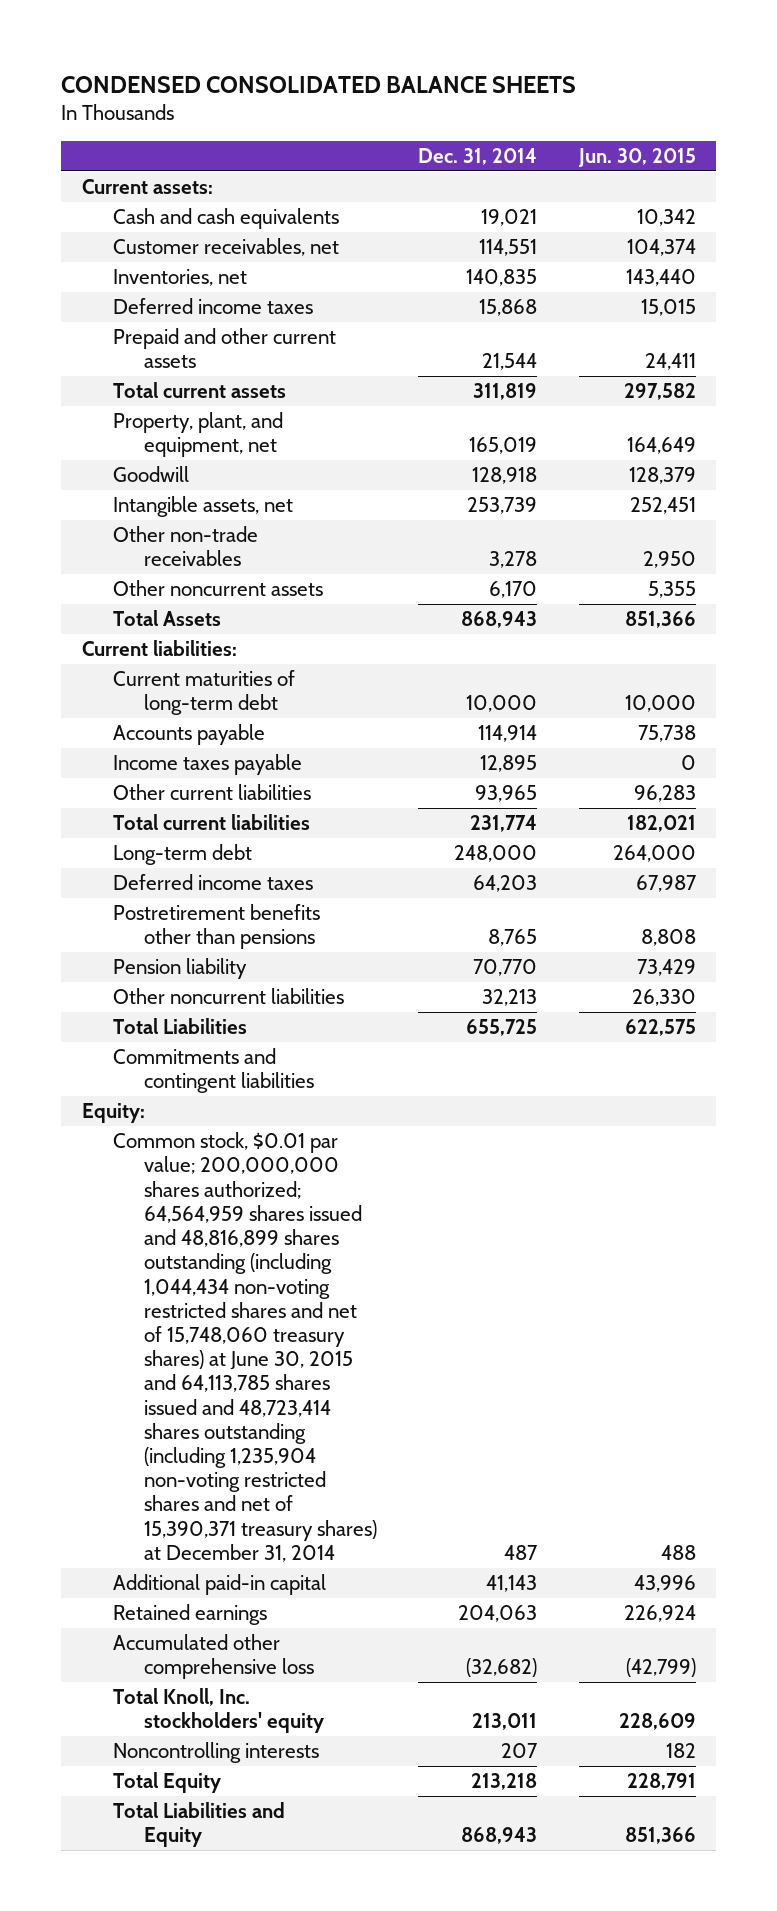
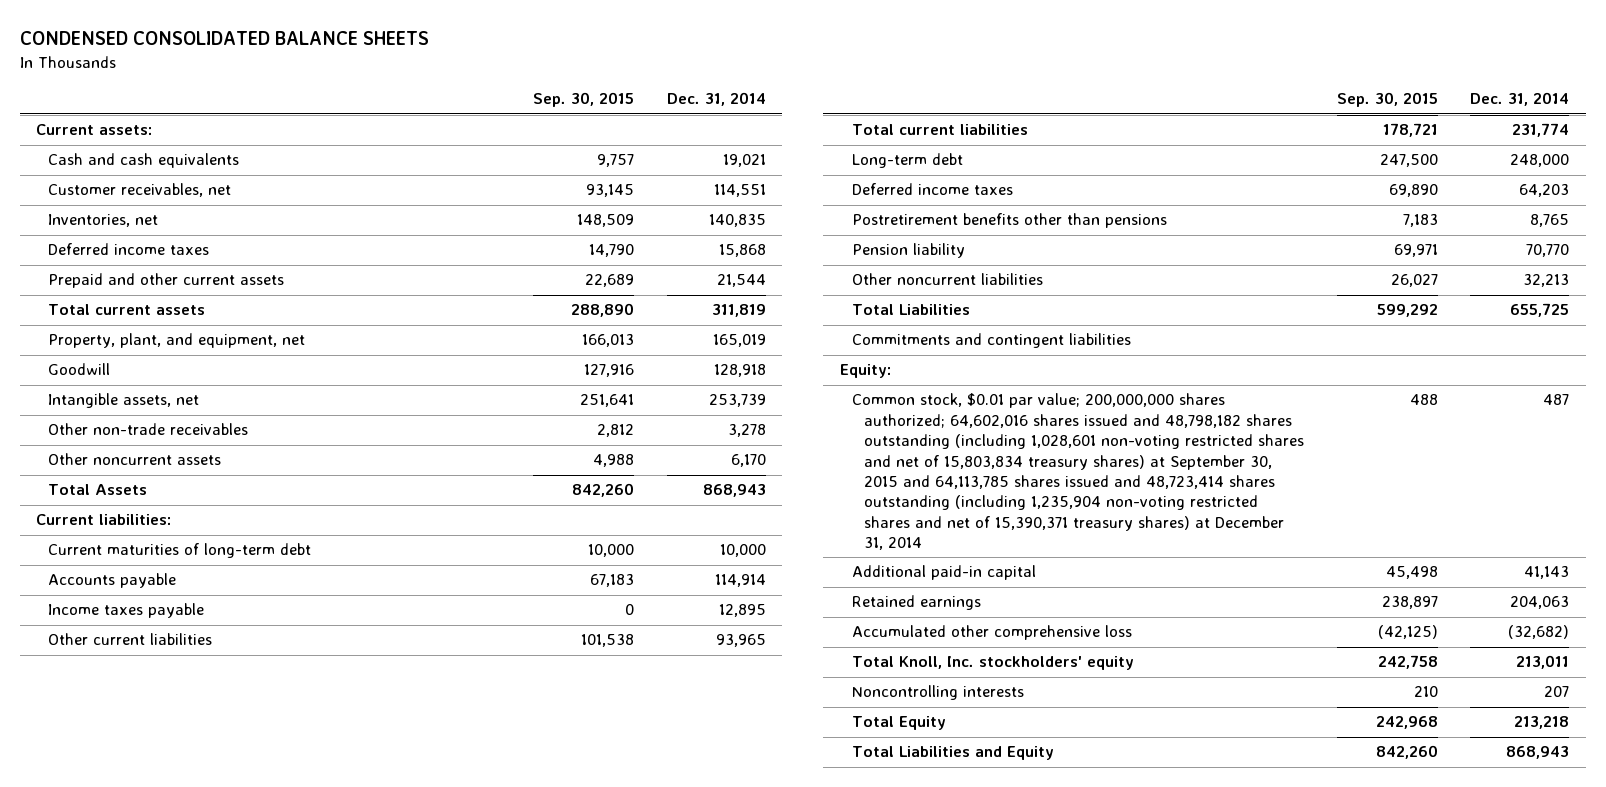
[577,147,696,167] Jun. 30, 2015 -> none
none -> [533,92,635,108] Sep. 30, 2015
[112,1132,377,1562] Common stock, $0.01 par value; 200,000,000 shares authorized; 64,564,959 shares issued and 48,816,899 shares outstanding (including 1,044,434 non-voting restricted shares and net of 15,748,060 treasury shares) at June 30, 2015 and 64,113,785 shares issued and 48,723,414 shares outstanding (including 1,235,904 non-voting restricted shares and net of 15,390,371 treasury shares) at December 31, 2014 -> [851,393,1304,550] Common stock, $0.01 par value; 200,000,000 shares authorized; 64,602,016 shares issued and 48,798,182 shares outstanding (including 1,028,601 non-voting restricted shares and net of 15,803,834 treasury shares) at September 30, 2015 and 64,113,785 shares issued and 48,723,414 shares outstanding (including 1,235,904 non-voting restricted shares and net of 15,390,371 treasury shares) at December 31, 2014

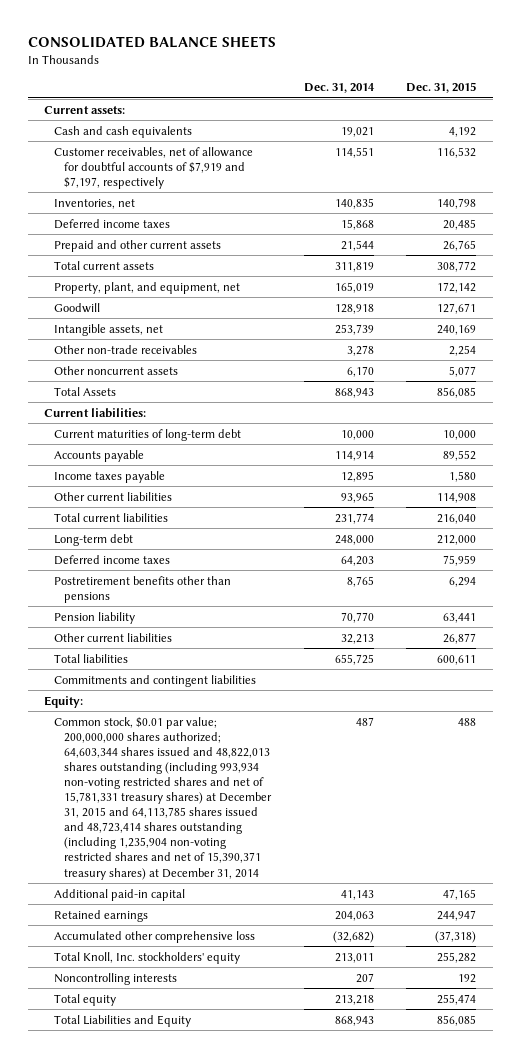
[19,31,429,46] CONDENSED CONSOLIDATED BALANCE SHEETS -> [27,36,276,49] CONSOLIDATED BALANCE SHEETS
[533,92,635,108] Sep. 30, 2015 -> none
none -> [406,82,477,94] Dec. 31, 2015
[48,183,232,198] Customer receivables, net -> [54,146,254,189] Customer receivables, net of allowance for doubtful accounts of $7,919 and $7,197, respectively
[851,273,1043,286] Other noncurrent liabilities -> [54,632,173,642] Other current liabilities
[851,304,970,316] Total Liabilities -> [54,653,129,663] Total liabilities
[851,393,1304,550] Common stock, $0.01 par value; 200,000,000 shares authorized; 64,602,016 shares issued and 48,798,182 shares outstanding (including 1,028,601 non-voting restricted shares and net of 15,803,834 treasury shares) at September 30, 2015 and 64,113,785 shares issued and 48,723,414 shares outstanding (including 1,235,904 non-voting restricted shares and net of 15,390,371 treasury shares) at December 31, 2014 -> [54,716,273,880] Common stock, $0.01 par value; 200,000,000 shares authorized; 64,603,344 shares issued and 48,822,013 shares outstanding (including 993,934 non-voting restricted shares and net of 15,781,331 treasury shares) at December 31, 2015 and 64,113,785 shares issued and 48,723,414 shares outstanding (including 1,235,904 non-voting restricted shares and net of 15,390,371 treasury shares) at December 31, 2014
[851,716,946,731] Total Equity -> [54,993,117,1006] Total equity

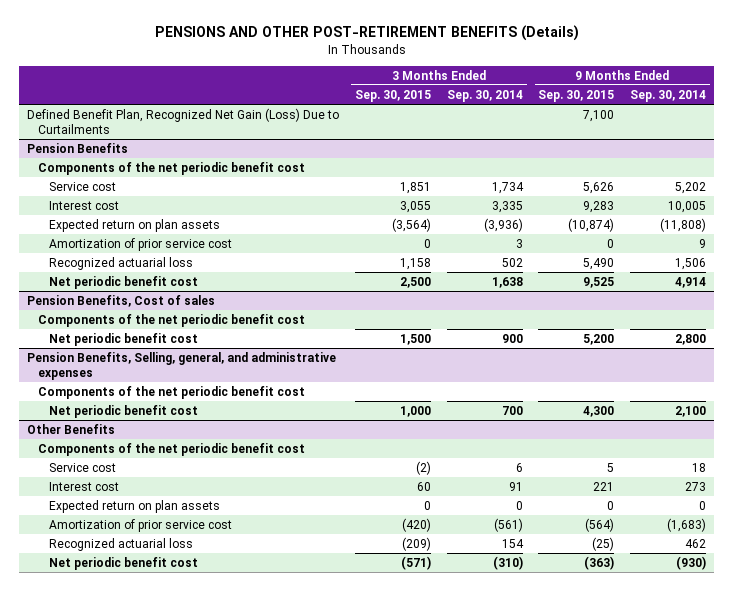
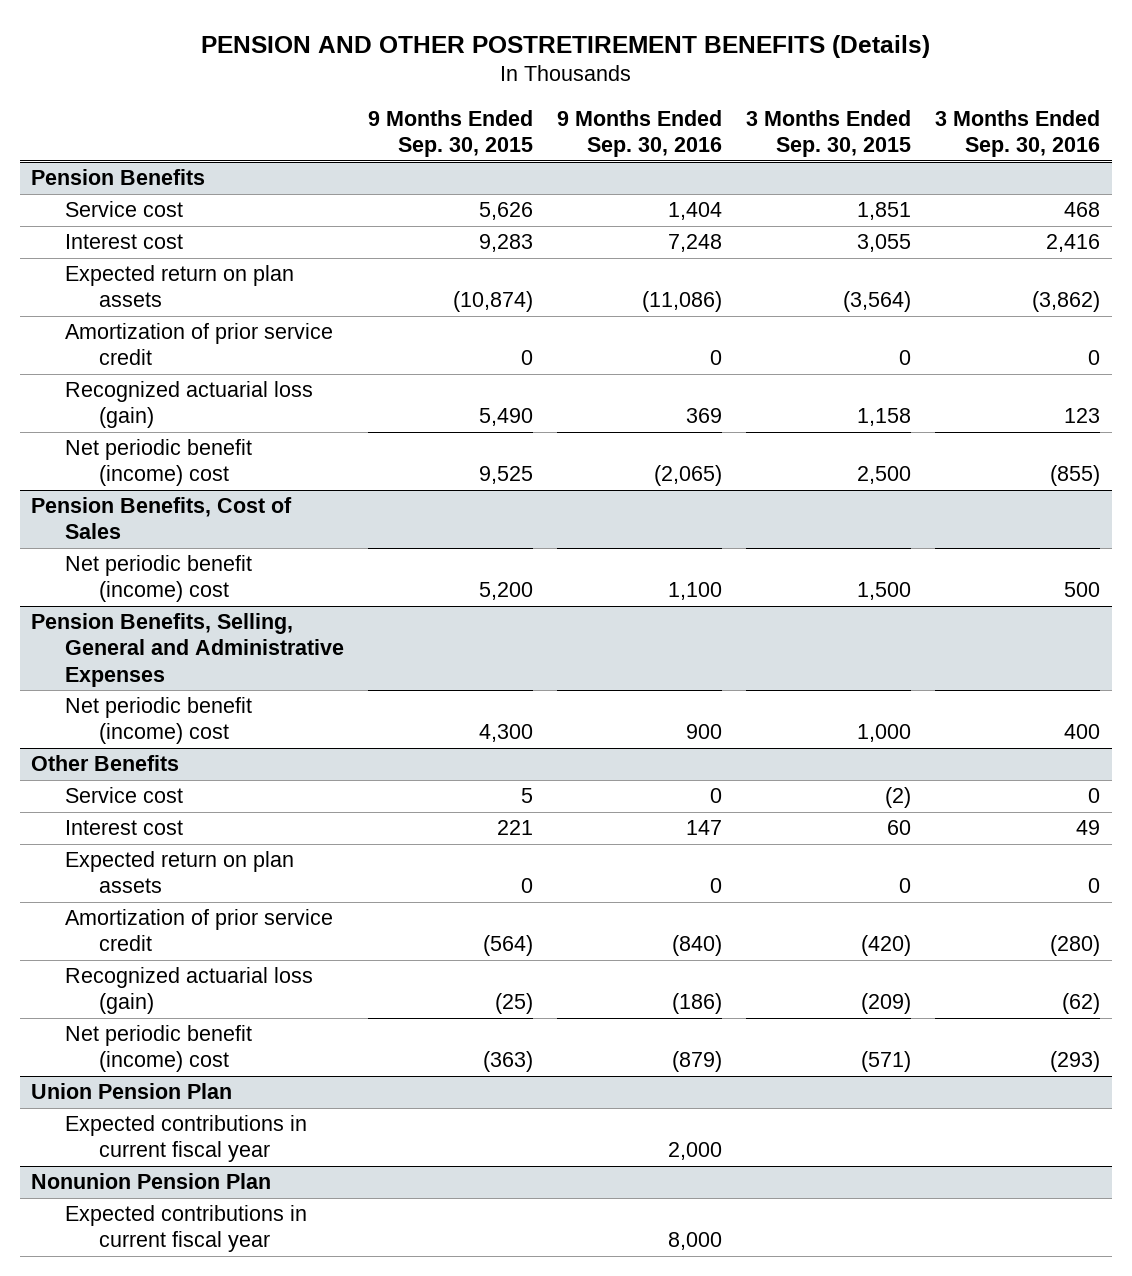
[154,25,579,42] PENSIONS AND OTHER POST-RETIREMENT BENEFITS (Details) -> [200,34,930,58] PENSION AND OTHER POSTRETIREMENT BENEFITS (Details)
[446,89,523,102] Sep. 30, 2014 -> none
[630,89,707,102] Sep. 30, 2014 -> none
none -> [557,110,723,158] 9 Months Ended Sep. 30, 2016
none -> [935,110,1101,158] 3 Months Ended Sep. 30, 2016
[26,107,339,135] Defined Benefit Plan, Recognized Net Gain (Loss) Due to Curtailments -> none
[37,161,305,175] Components of the net periodic benefit cost -> none
[37,313,305,327] Components of the net periodic benefit cost -> none
[37,385,305,399] Components of the net periodic benefit cost -> none
[48,237,232,251] Amortization of prior service cost -> [65,323,334,366] Amortization of prior service credit
[48,256,193,270] Recognized actuarial loss -> [65,381,314,429] Recognized actuarial loss (gain)
[48,275,198,289] Net periodic benefit cost -> [65,439,253,487] Net periodic benefit (income) cost
[26,294,215,307] Pension Benefits, Cost of sales -> [31,497,293,540] Pension Benefits, Cost of Sales
[48,332,198,346] Net periodic benefit cost -> [65,555,253,603] Net periodic benefit (income) cost
[26,351,336,381] Pension Benefits, Selling, general, and administrative expenses -> [31,613,345,687] Pension Benefits, Selling, General and Administrative Expenses
[48,404,198,418] Net periodic benefit cost -> [65,697,253,745] Net periodic benefit (income) cost
[37,442,305,456] Components of the net periodic benefit cost -> none
[48,518,232,532] Amortization of prior service cost -> [65,909,334,952] Amortization of prior service credit
[48,537,193,551] Recognized actuarial loss -> [65,967,314,1015] Recognized actuarial loss (gain)
[48,556,198,570] Net periodic benefit cost -> [65,1025,253,1073] Net periodic benefit (income) cost
none -> [31,1083,233,1100] Union Pension Plan
none -> [65,1115,308,1163] Expected contributions in current fiscal year
none -> [31,1173,272,1190] Nonunion Pension Plan
none -> [65,1205,308,1253] Expected contributions in current fiscal year

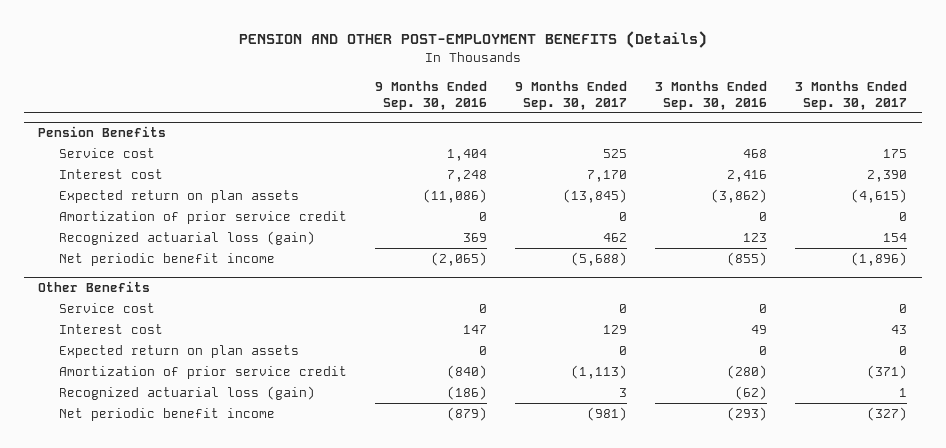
[200,34,930,58] PENSION AND OTHER POSTRETIREMENT BENEFITS (Details) -> [238,31,707,49] PENSION AND OTHER POST-EMPLOYMENT BENEFITS (Details)
[368,110,534,158] 9 Months Ended Sep. 30, 2015 -> none
[746,110,912,158] 3 Months Ended Sep. 30, 2015 -> none
none -> [515,80,628,110] 9 Months Ended Sep. 30, 2017
none -> [795,80,908,110] 3 Months Ended Sep. 30, 2017
[31,497,293,540] Pension Benefits, Cost of Sales -> none
[65,555,253,603] Net periodic benefit (income) cost -> none
[31,613,345,687] Pension Benefits, Selling, General and Administrative Expenses -> none
[65,697,253,745] Net periodic benefit (income) cost -> none
[65,439,253,487] Net periodic benefit (income) cost -> [58,253,275,267] Net periodic benefit income
[31,1083,233,1100] Union Pension Plan -> none
[65,1115,308,1163] Expected contributions in current fiscal year -> none
[31,1173,272,1190] Nonunion Pension Plan -> none
[65,1205,308,1253] Expected contributions in current fiscal year -> none
[65,1025,253,1073] Net periodic benefit (income) cost -> [58,408,275,422] Net periodic benefit income

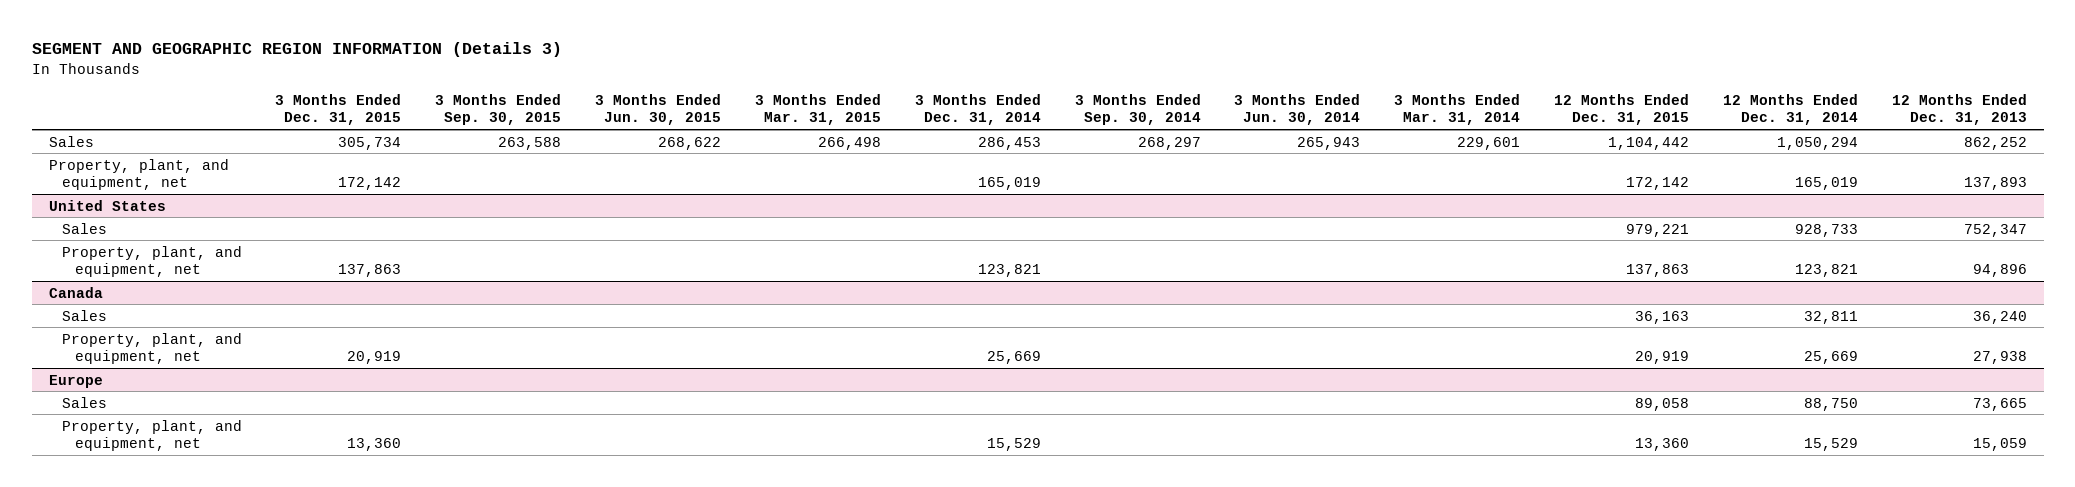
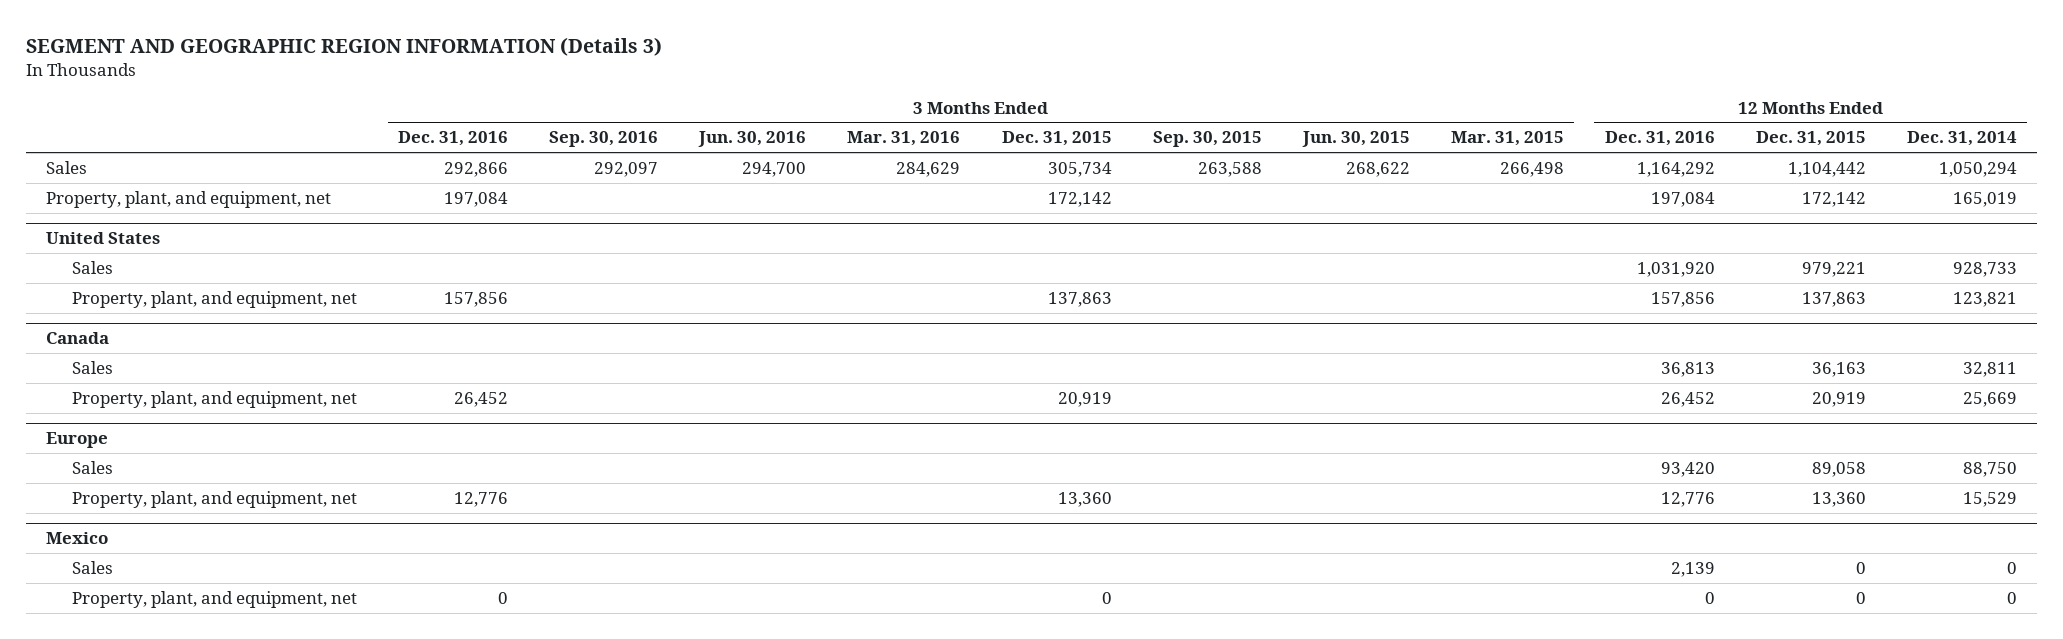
[914,93,1041,126] 3 Months Ended Dec. 31, 2014 -> none
[1074,93,1201,126] 3 Months Ended Sep. 30, 2014 -> none
[1234,93,1361,126] 3 Months Ended Jun. 30, 2014 -> none
[1394,93,1521,126] 3 Months Ended Mar. 31, 2014 -> none
[1891,93,2027,126] 12 Months Ended Dec. 31, 2013 -> none
none -> [398,131,509,147] Dec. 31, 2016
none -> [549,131,659,148] Sep. 30, 2016
none -> [698,131,807,148] Jun. 30, 2016
none -> [847,131,961,147] Mar. 31, 2016
none -> [1604,131,1715,147] Dec. 31, 2016
none -> [46,532,109,545] Mexico
none -> [72,560,114,574] Sales
none -> [72,590,358,608] Property, plant, and equipment, net

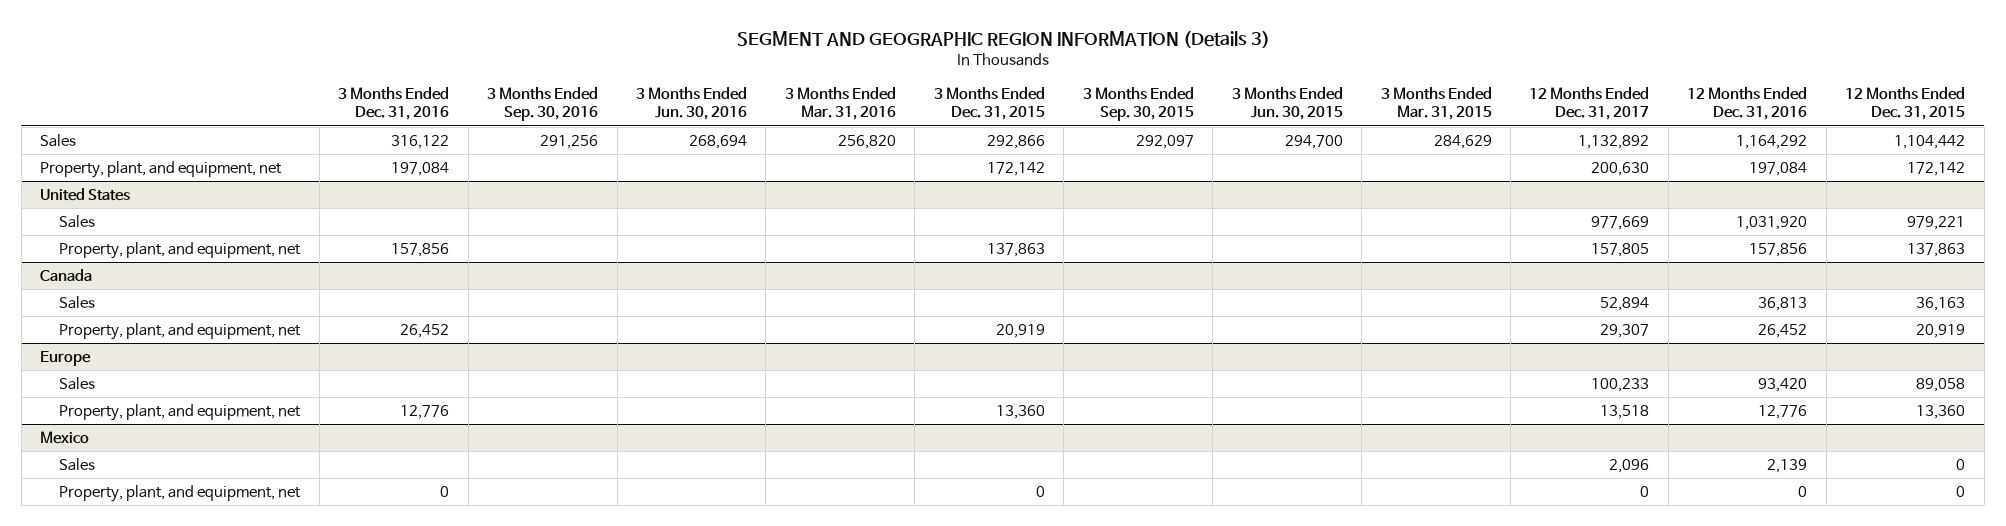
[1906,131,2017,147] Dec. 31, 2014 -> none
none -> [1529,87,1650,121] 12 Months Ended Dec. 31, 2017
[444,161,509,177] 292,866 -> [391,135,450,150] 316,122
[594,161,659,177] 292,097 -> [540,135,599,150] 291,256
[742,161,807,177] 294,700 -> [688,135,747,150] 268,694
[896,161,961,177] 284,629 -> [837,135,896,150] 256,820
[1047,161,1112,177] 305,734 -> [986,135,1045,150] 292,866
[1197,161,1262,177] 263,588 -> [1135,135,1194,150] 292,097
[1345,161,1410,177] 268,622 -> [1284,135,1343,150] 294,700
[1499,161,1564,177] 266,498 -> [1433,135,1492,150] 284,629

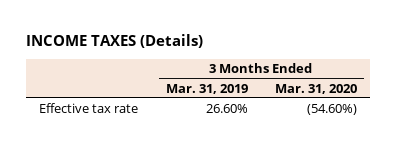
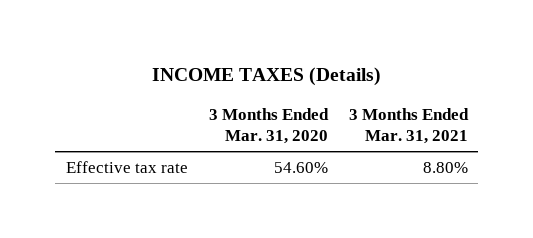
[165,83,248,94] Mar. 31, 2019 -> none
none -> [348,107,469,144] 3 Months Ended Mar. 31, 2021
[306,104,357,116] (54.60%) -> [273,162,328,174] 54.60%

